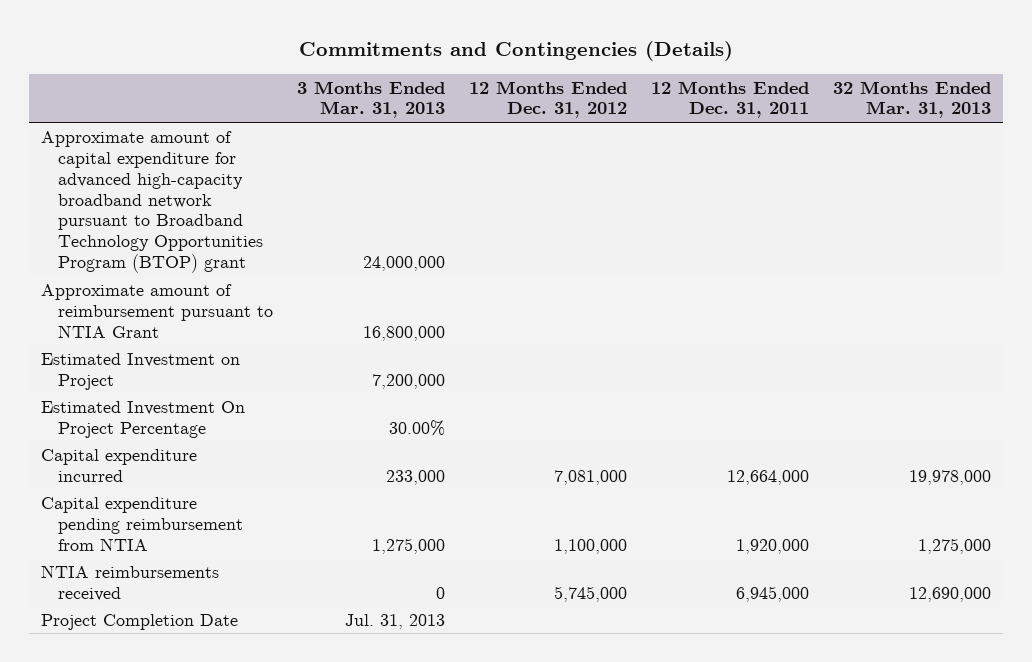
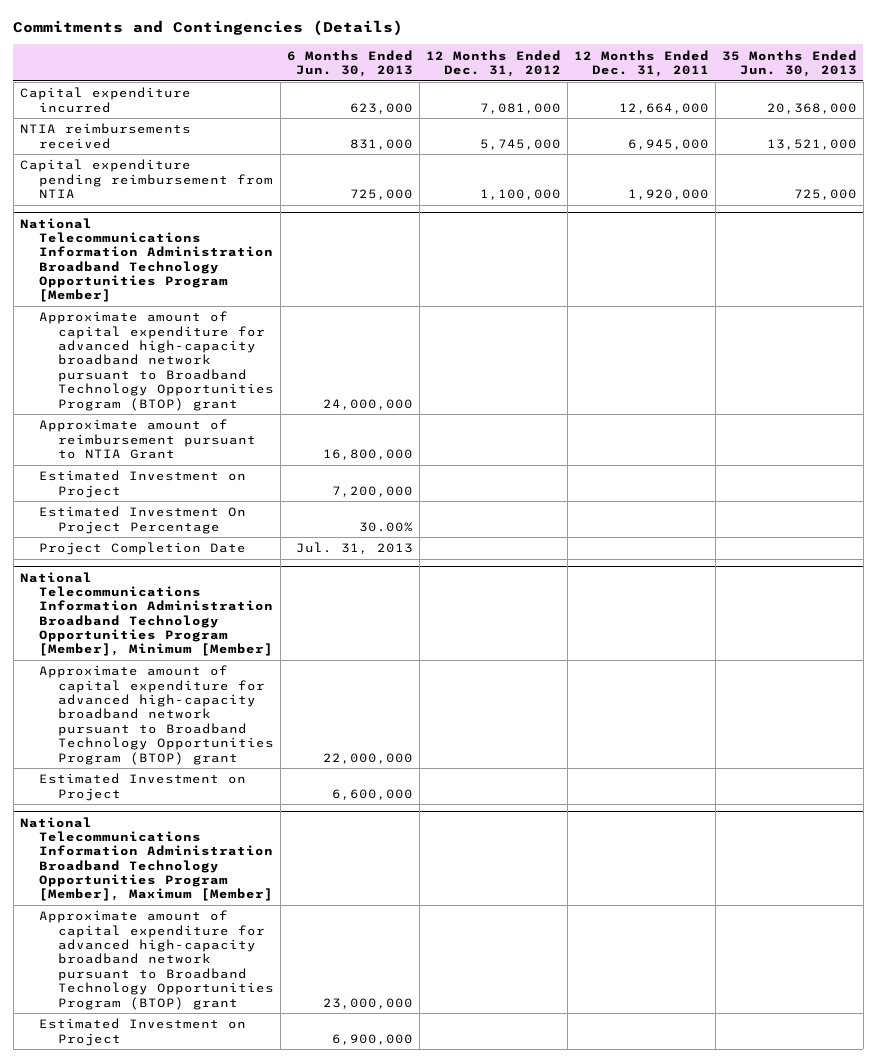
[296,80,445,119] 3 Months Ended Mar. 31, 2013 -> none
[833,80,992,119] 32 Months Ended Mar. 31, 2013 -> none
none -> [287,49,414,77] 6 Months Ended Jun. 30, 2013
none -> [721,49,857,77] 35 Months Ended Jun. 30, 2013
[41,130,263,274] Approximate amount of capital expenditure for advanced high-capacity broadband network pursuant to Broadband Technology Opportunities Program (BTOP) grant -> none
[41,283,273,338] Approximate amount of reimbursement pursuant to NTIA Grant -> none
[41,352,241,390] Estimated Investment on Project -> none
[41,400,246,438] Estimated Investment On Project Percentage -> none
[41,613,239,630] Project Completion Date -> none
[41,496,243,551] Capital expenditure pending reimbursement from NTIA -> [19,159,273,199] Capital expenditure pending reimbursement from NTIA
none -> [19,217,273,303] National Telecommunications Information Administration Broadband Technology Opportunities Program [Member]
none -> [38,311,275,411] Approximate amount of capital expenditure for advanced high-capacity broadband network pursuant to Broadband Technology Opportunities Program (BTOP) grant
none -> [38,419,257,460] Approximate amount of reimbursement pursuant to NTIA Grant
none -> [38,470,246,498] Estimated Investment on Project
none -> [38,506,246,534] Estimated Investment On Project Percentage
none -> [38,542,246,556] Project Completion Date
none -> [19,571,273,657] National Telecommunications Information Administration Broadband Technology Opportunities Program [Member], Minimum [Member]
none -> [38,665,275,765] Approximate amount of capital expenditure for advanced high-capacity broadband network pursuant to Broadband Technology Opportunities Program (BTOP) grant
none -> [38,773,246,801] Estimated Investment on Project
none -> [19,816,273,902] National Telecommunications Information Administration Broadband Technology Opportunities Program [Member], Maximum [Member]
none -> [38,910,275,1010] Approximate amount of capital expenditure for advanced high-capacity broadband network pursuant to Broadband Technology Opportunities Program (BTOP) grant
none -> [38,1018,246,1046] Estimated Investment on Project

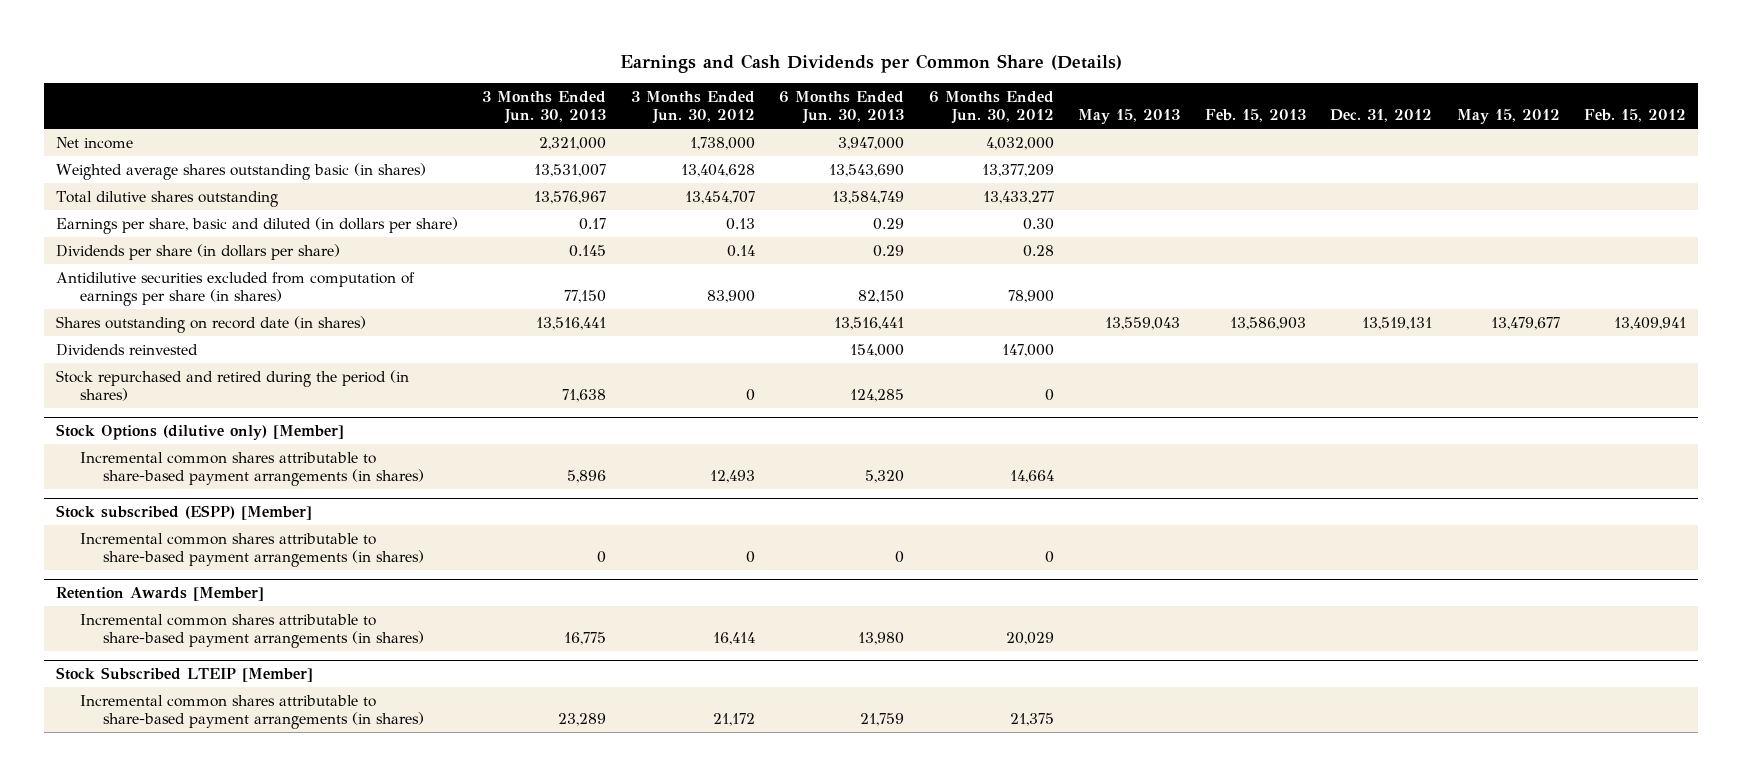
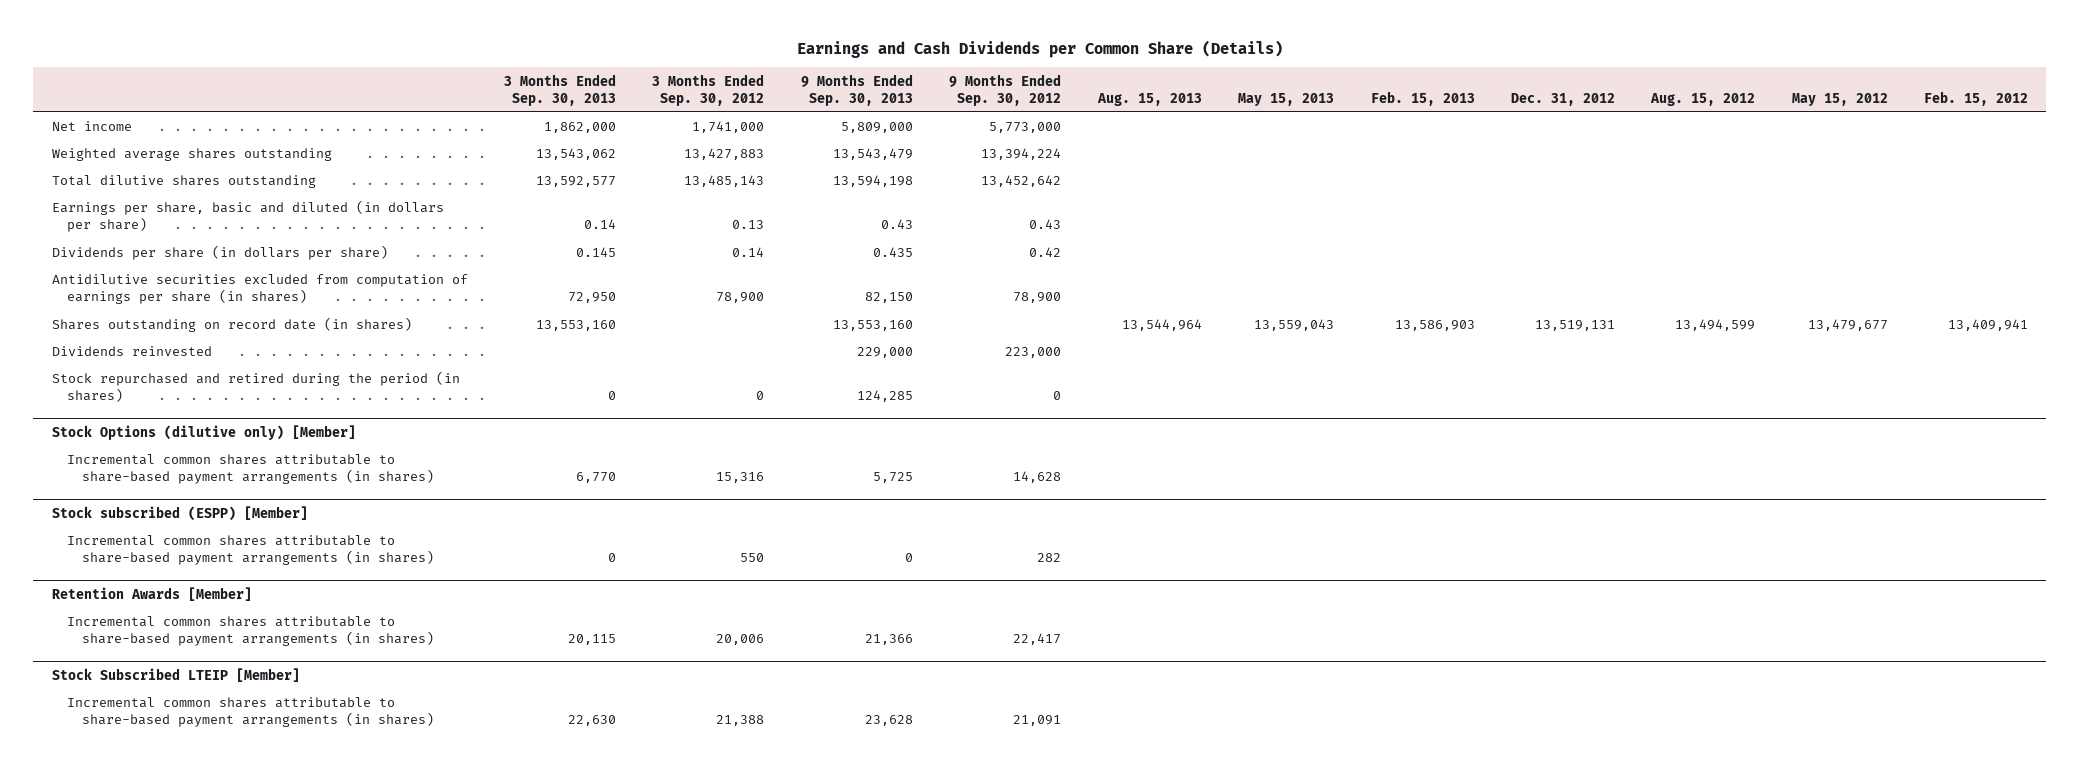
[482,91,607,125] 3 Months Ended Jun. 30, 2013 -> none
[630,91,755,125] 3 Months Ended Jun. 30, 2012 -> none
[779,91,905,125] 6 Months Ended Jun. 30, 2013 -> none
[928,91,1054,125] 6 Months Ended Jun. 30, 2012 -> none
none -> [504,73,617,106] 3 Months Ended Sep. 30, 2013
none -> [652,73,765,106] 3 Months Ended Sep. 30, 2012
none -> [800,73,913,106] 9 Months Ended Sep. 30, 2013
none -> [949,73,1062,106] 9 Months Ended Sep. 30, 2012
none -> [1096,92,1202,106] Aug. 15, 2013
none -> [1650,92,1756,106] Aug. 15, 2012
[56,162,427,180] Weighted average shares outstanding basic (in shares) -> [51,148,332,162] Weighted average shares outstanding

